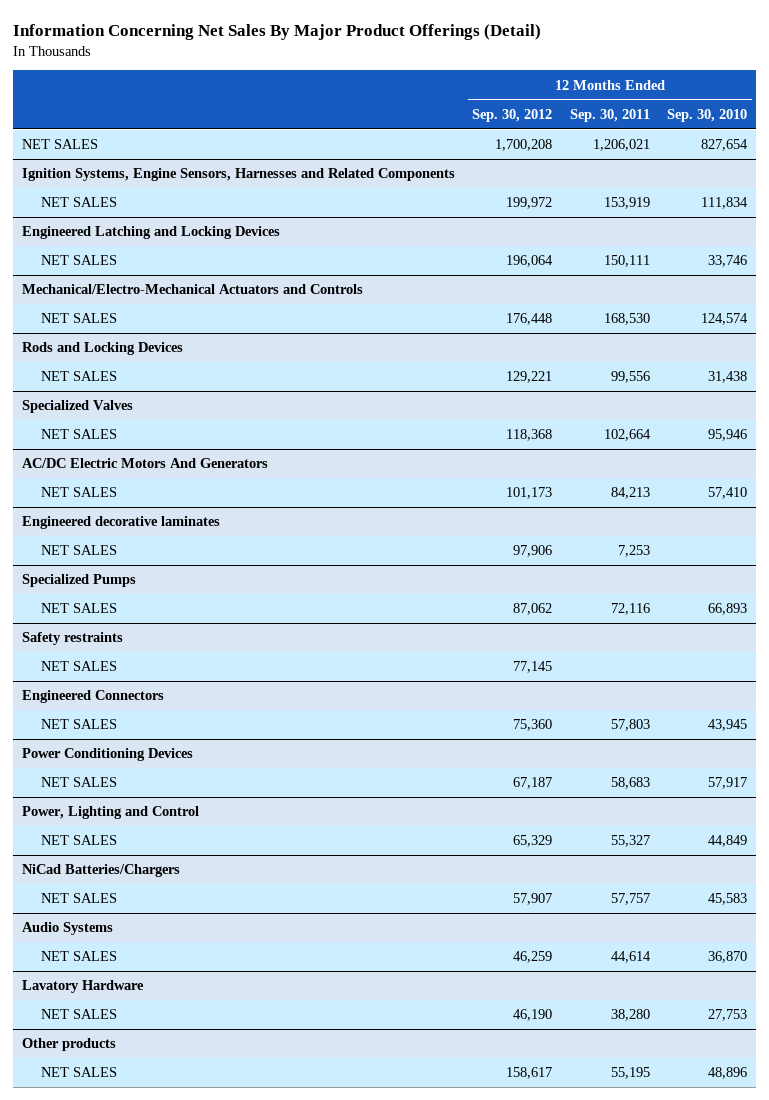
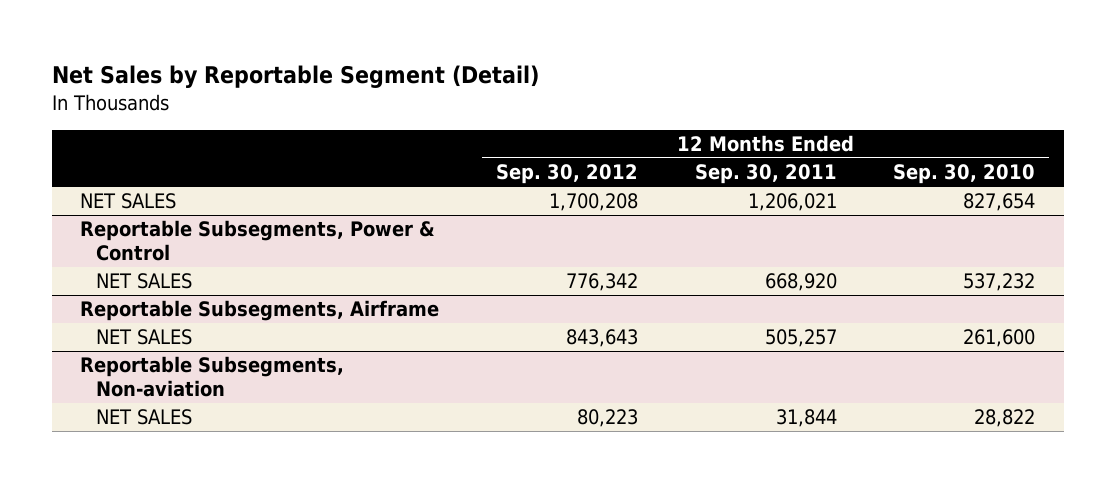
[12,23,541,40] Information Concerning Net Sales By Major Product Offerings (Detail) -> [51,64,539,88] Net Sales by Reportable Segment (Detail)
[21,168,455,182] Ignition Systems, Engine Sensors, Harnesses and Related Components -> none
[21,226,280,240] Engineered Latching and Locking Devices -> none
[21,284,363,295] Mechanical/Electro-Mechanical Actuators and Controls -> none
[21,342,183,356] Rods and Locking Devices -> none
[40,371,117,382] NET SALES -> none
[21,400,133,414] Specialized Valves -> none
[40,429,117,440] NET SALES -> none
[21,458,268,469] AC/DC Electric Motors And Generators -> none
[40,487,117,498] NET SALES -> none
[21,516,220,530] Engineered decorative laminates -> none
[40,545,117,556] NET SALES -> none
[21,574,136,588] Specialized Pumps -> none
[40,603,117,614] NET SALES -> none
[21,632,123,646] Safety restraints -> none
[40,661,117,672] NET SALES -> none
[21,690,164,704] Engineered Connectors -> none
[40,719,117,730] NET SALES -> none
[21,748,193,762] Power Conditioning Devices -> none
[40,777,117,788] NET SALES -> none
[21,806,199,820] Power, Lighting and Control -> none
[40,835,117,846] NET SALES -> none
[21,864,180,878] NiCad Batteries/Chargers -> none
[40,893,117,904] NET SALES -> none
[21,922,113,936] Audio Systems -> none
[40,951,117,962] NET SALES -> none
[21,980,144,994] Lavatory Hardware -> none
[40,1009,117,1020] NET SALES -> none
[21,1038,116,1052] Other products -> none
[40,1067,117,1078] NET SALES -> none
none -> [80,220,436,261] Reportable Subsegments, Power & Control
[506,197,553,210] 199,972 -> [565,273,638,292] 776,342
[603,197,650,210] 153,919 -> [764,273,837,292] 668,920
[701,197,749,210] 111,834 -> [963,273,1036,292] 537,232
none -> [80,300,440,322] Reportable Subsegments, Airframe
[506,255,554,268] 196,064 -> [565,329,638,348] 843,643
[603,255,650,268] 150,111 -> [764,329,837,348] 505,257
[708,255,748,268] 33,746 -> [963,329,1036,348] 261,600
none -> [80,356,345,397] Reportable Subsegments, Non-aviation
[506,313,553,326] 176,448 -> [576,409,638,428] 80,223
[603,313,650,326] 168,530 -> [775,409,837,428] 31,844
[701,313,749,326] 124,574 -> [974,409,1036,428] 28,822

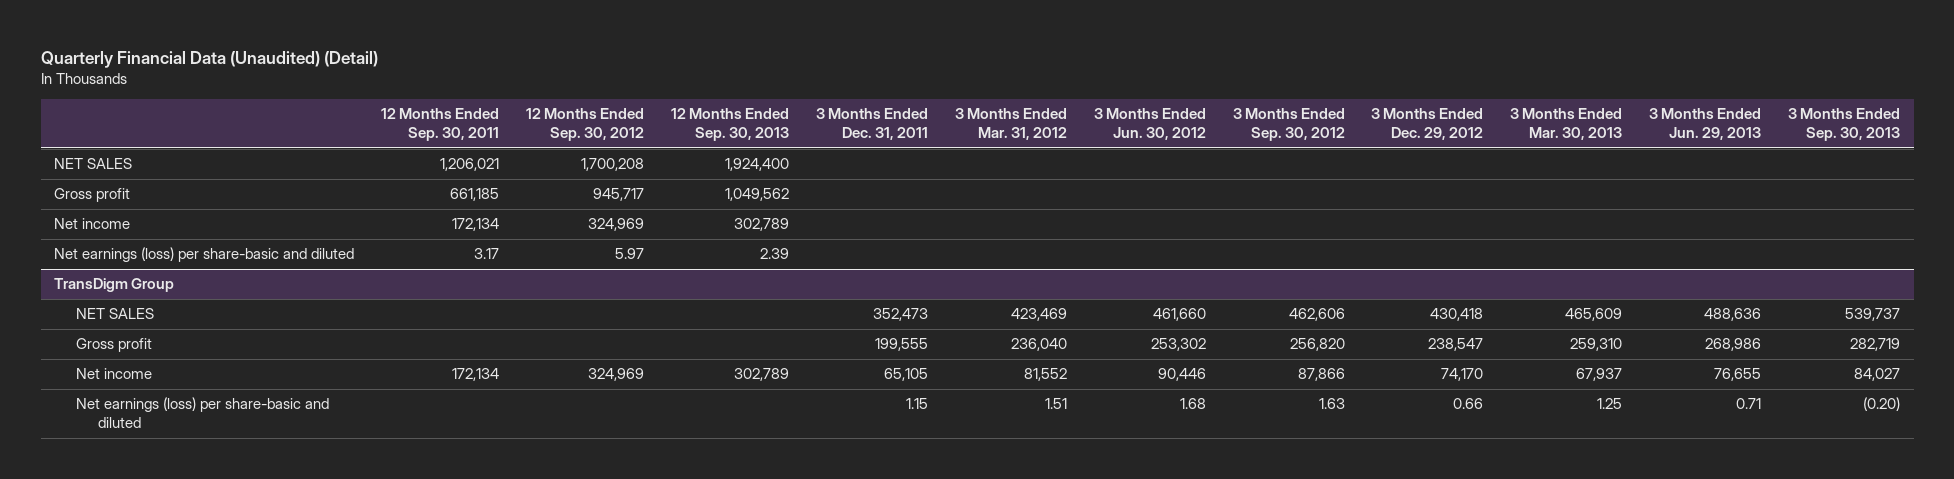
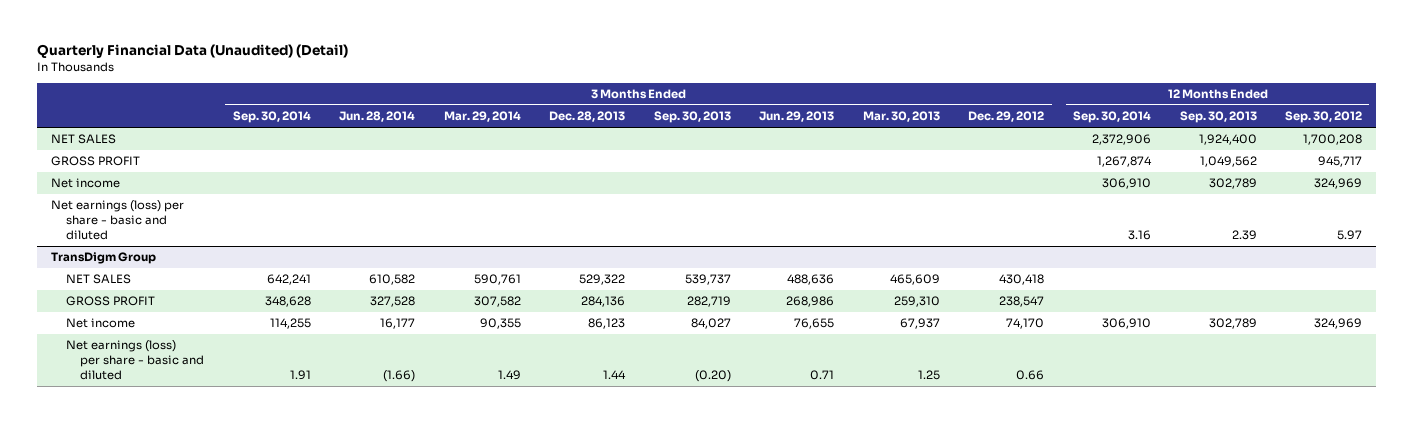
[380,108,499,142] 12 Months Ended Sep. 30, 2011 -> none
[815,108,928,141] 3 Months Ended Dec. 31, 2011 -> none
[954,108,1067,141] 3 Months Ended Mar. 31, 2012 -> none
[1093,108,1206,141] 3 Months Ended Jun. 30, 2012 -> none
[1232,108,1345,142] 3 Months Ended Sep. 30, 2012 -> none
none -> [232,111,311,124] Sep. 30, 2014
none -> [339,111,416,123] Jun. 28, 2014
none -> [443,111,521,123] Mar. 29, 2014
none -> [549,111,626,123] Dec. 28, 2013
none -> [1072,111,1151,124] Sep. 30, 2014
[54,188,131,203] Gross profit -> [51,156,141,167] GROSS PROFIT
[54,247,355,263] Net earnings (loss) per share-basic and diluted -> [51,200,185,241] Net earnings (loss) per share - basic and diluted
[76,338,153,353] Gross profit -> [65,296,155,307] GROSS PROFIT
[76,397,330,429] Net earnings (loss) per share-basic and diluted -> [65,340,205,381] Net earnings (loss) per share - basic and diluted

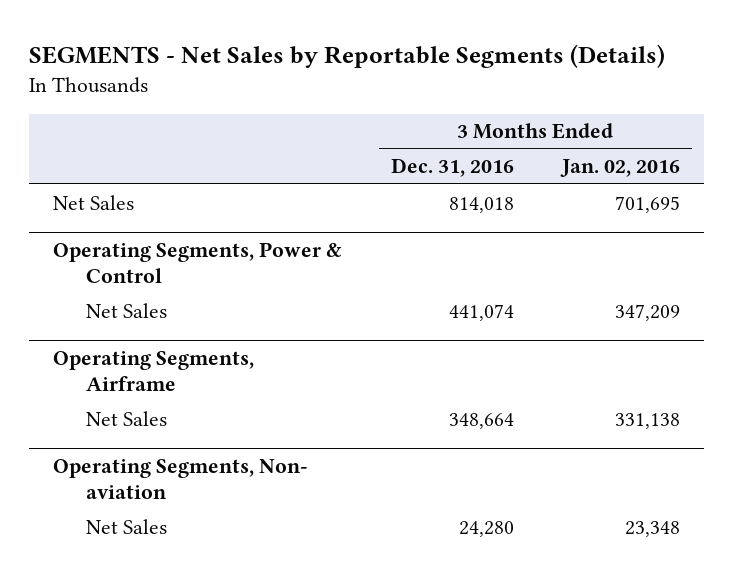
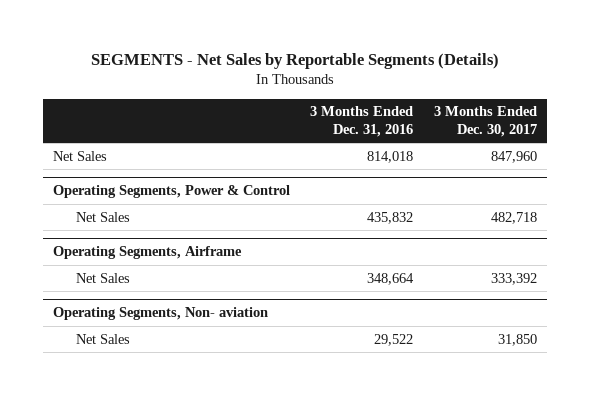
[559,159,680,178] Jan. 02, 2016 -> none
none -> [433,106,537,137] 3 Months Ended Dec. 30, 2017
[448,303,514,321] 441,074 -> [367,211,414,224] 435,832
[458,520,514,537] 24,280 -> [374,333,414,346] 29,522

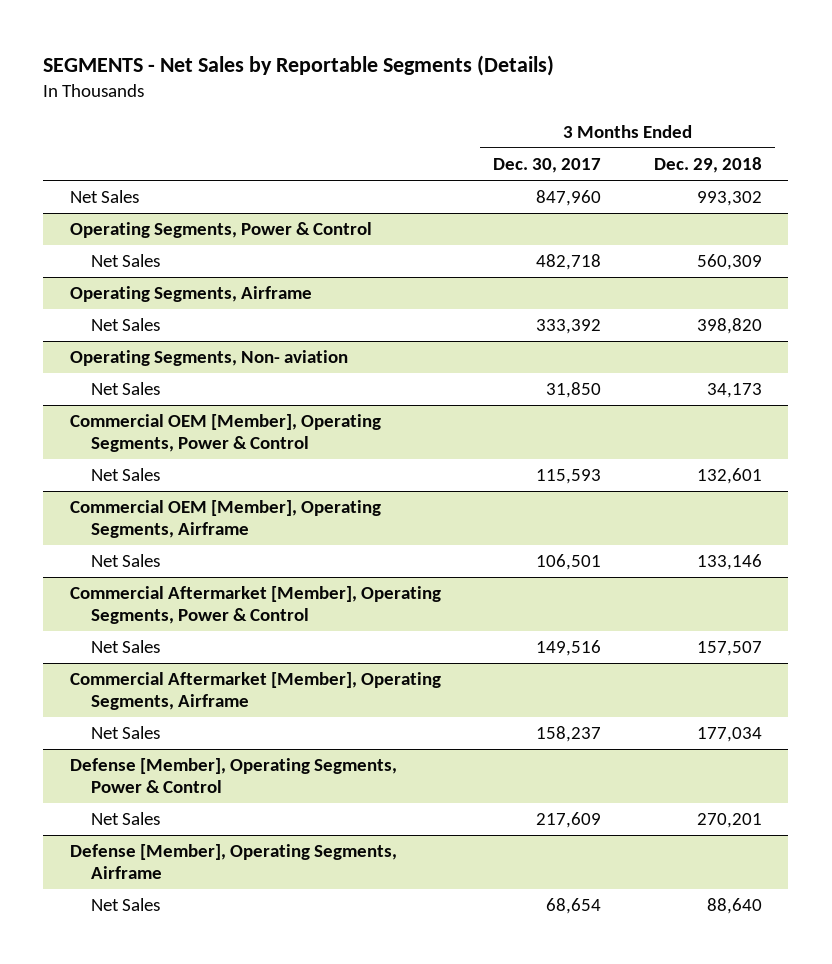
[310,106,414,137] 3 Months Ended Dec. 31, 2016 -> none
none -> [653,157,762,174] Dec. 29, 2018
none -> [69,414,381,453] Commercial OEM [Member], Operating Segments, Power & Control
none -> [91,468,161,482] Net Sales
none -> [69,500,381,539] Commercial OEM [Member], Operating Segments, Airframe
none -> [91,554,161,568] Net Sales
none -> [69,586,441,625] Commercial Aftermarket [Member], Operating Segments, Power & Control
none -> [91,640,161,654] Net Sales
none -> [69,672,441,711] Commercial Aftermarket [Member], Operating Segments, Airframe
none -> [91,726,161,740] Net Sales
none -> [69,758,397,794] Defense [Member], Operating Segments, Power & Control
none -> [91,812,161,826] Net Sales
none -> [69,844,397,880] Defense [Member], Operating Segments, Airframe
none -> [91,898,161,912] Net Sales

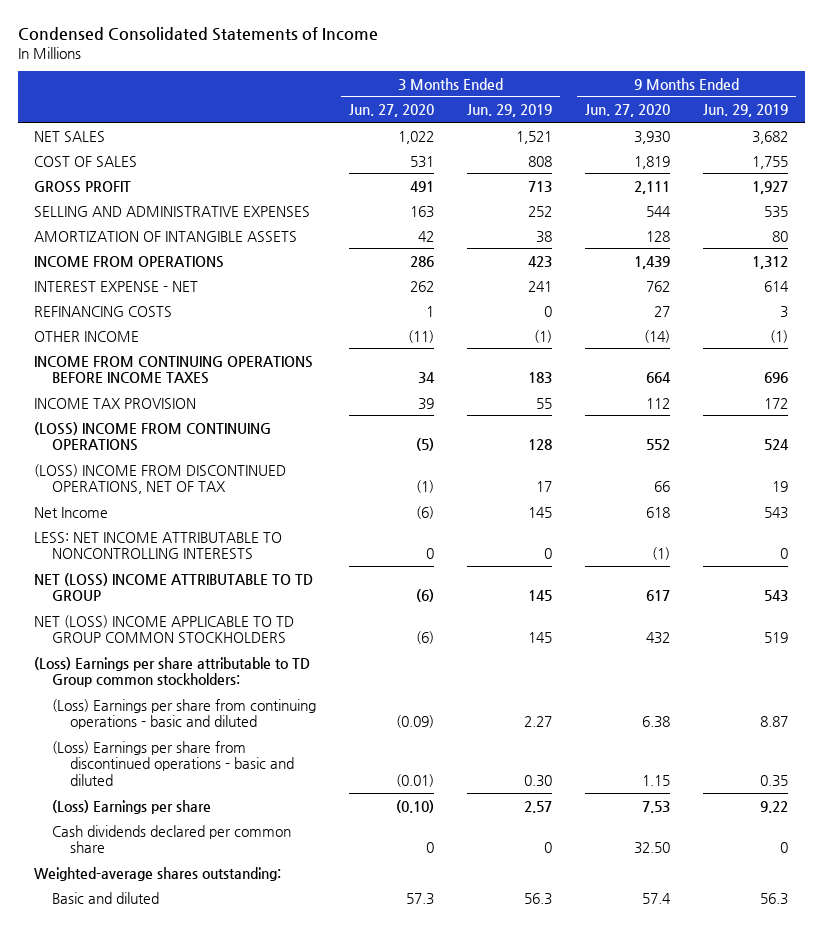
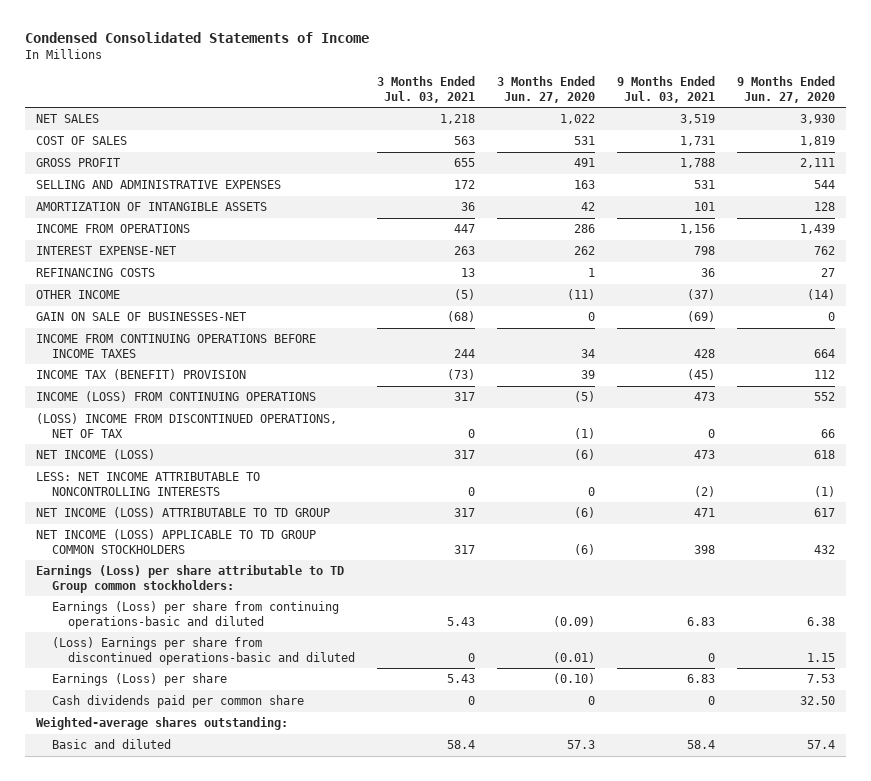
[467,104,553,118] Jun. 29, 2019 -> none
[703,104,789,118] Jun. 29, 2019 -> none
none -> [377,76,476,103] 3 Months Ended Jul. 03, 2021
none -> [617,76,716,103] 9 Months Ended Jul. 03, 2021
[34,280,199,292] INTEREST EXPENSE - NET -> [35,246,176,256] INTEREST EXPENSE-NET
none -> [35,312,246,322] GAIN ON SALE OF BUSINESSES-NET
[34,397,197,409] INCOME TAX PROVISION -> [35,369,246,381] INCOME TAX (BENEFIT) PROVISION
[34,421,272,452] (LOSS) INCOME FROM CONTINUING OPERATIONS -> [35,391,316,403] INCOME (LOSS) FROM CONTINUING OPERATIONS
[34,506,109,518] Net Income -> [35,449,155,461] NET INCOME (LOSS)
[34,572,314,602] NET (LOSS) INCOME ATTRIBUTABLE TO TD GROUP -> [35,507,330,519] NET INCOME (LOSS) ATTRIBUTABLE TO TD GROUP
[34,614,295,644] NET (LOSS) INCOME APPLICABLE TO TD GROUP COMMON STOCKHOLDERS -> [35,529,316,554] NET INCOME (LOSS) APPLICABLE TO TD GROUP COMMON STOCKHOLDERS
[34,656,311,688] (Loss) Earnings per share attributable to TD Group common stockholders: -> [35,565,344,593] Earnings (Loss) per share attributable to TD Group common stockholders:
[52,698,317,730] (Loss) Earnings per share from continuing operations - basic and diluted -> [52,601,340,629] Earnings (Loss) per share from continuing operations-basic and diluted
[52,740,295,786] (Loss) Earnings per share from discontinued operations - basic and diluted -> [52,637,356,665] (Loss) Earnings per share from discontinued operations-basic and diluted
[52,799,212,814] (Loss) Earnings per share -> [52,673,228,687] Earnings (Loss) per share
[52,824,292,854] Cash dividends declared per common share -> [52,695,305,709] Cash dividends paid per common share

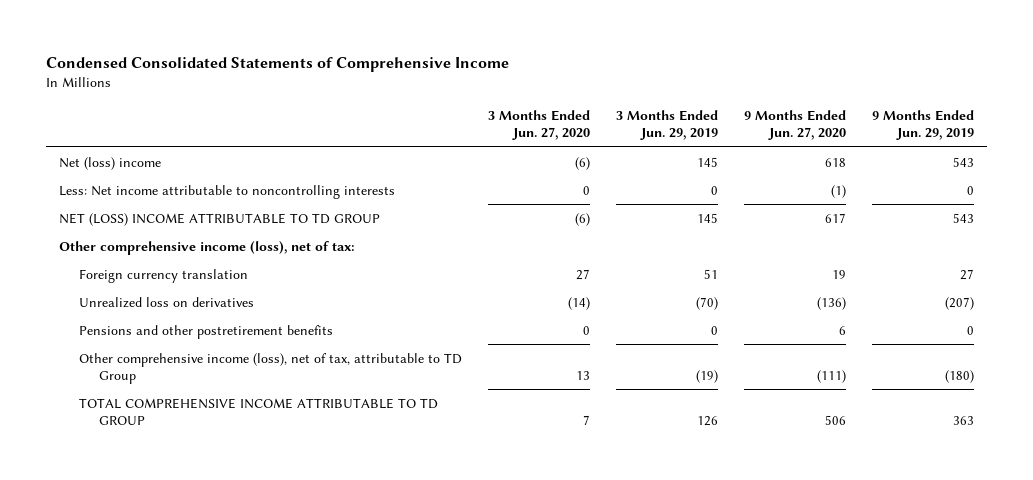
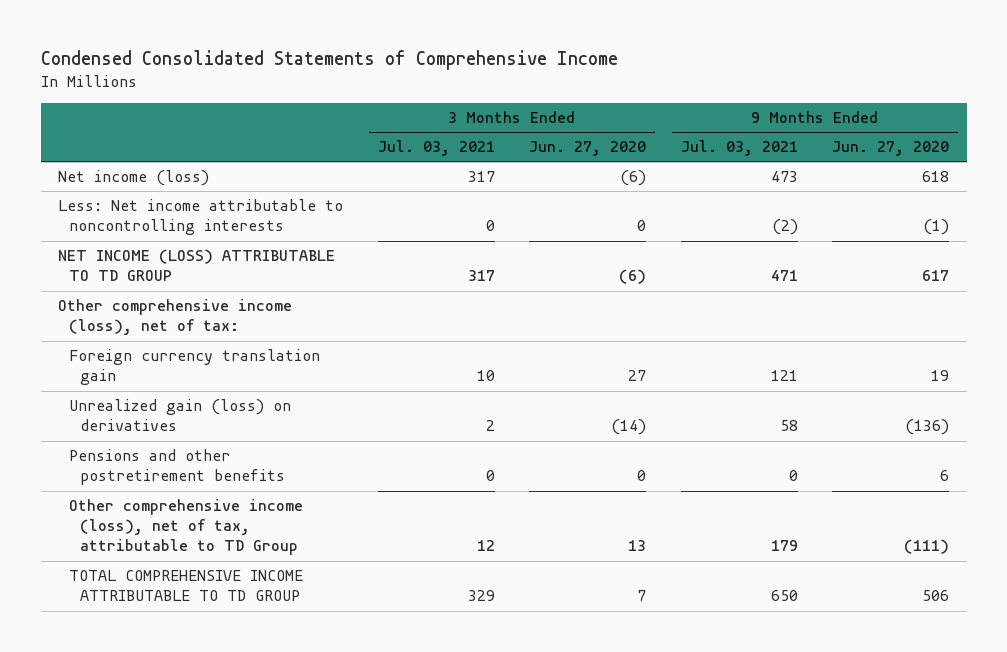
[615,110,718,141] 3 Months Ended Jun. 29, 2019 -> none
[871,110,974,141] 9 Months Ended Jun. 29, 2019 -> none
none -> [377,140,495,157] Jul. 03, 2021
none -> [680,140,798,157] Jul. 03, 2021
[59,156,162,170] Net (loss) income -> [58,170,210,187] Net income (loss)
[59,212,381,226] NET (LOSS) INCOME ATTRIBUTABLE TO TD GROUP -> [58,249,336,282] NET INCOME (LOSS) ATTRIBUTABLE TO TD GROUP
[79,268,249,283] Foreign currency translation -> [69,349,321,386] Foreign currency translation gain
[79,296,255,308] Unrealized loss on derivatives -> [69,399,292,432] Unrealized gain (loss) on derivatives

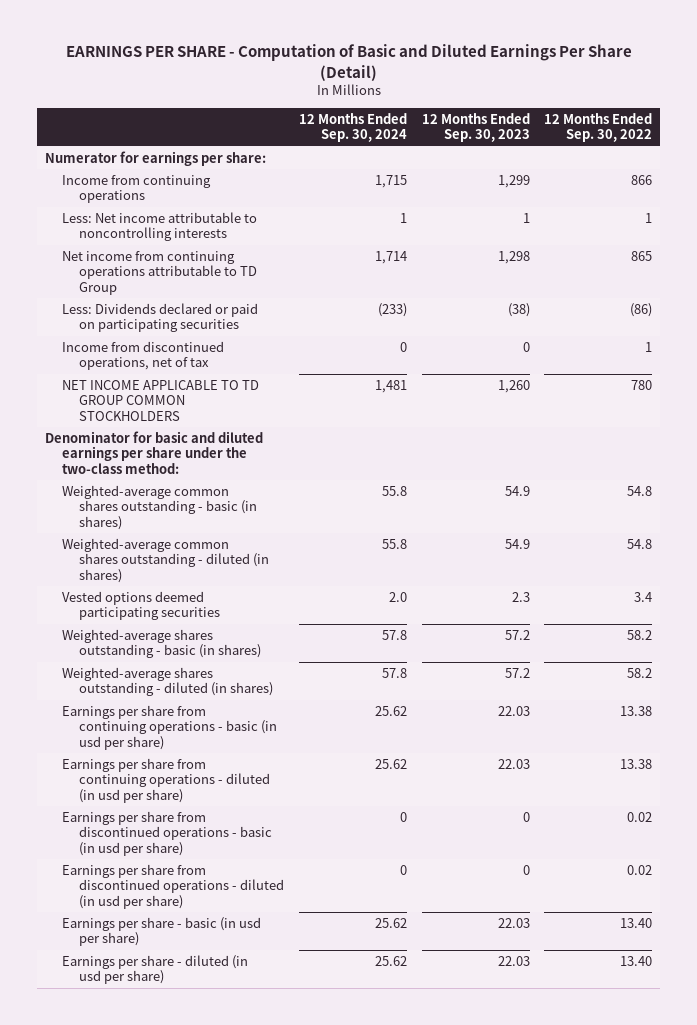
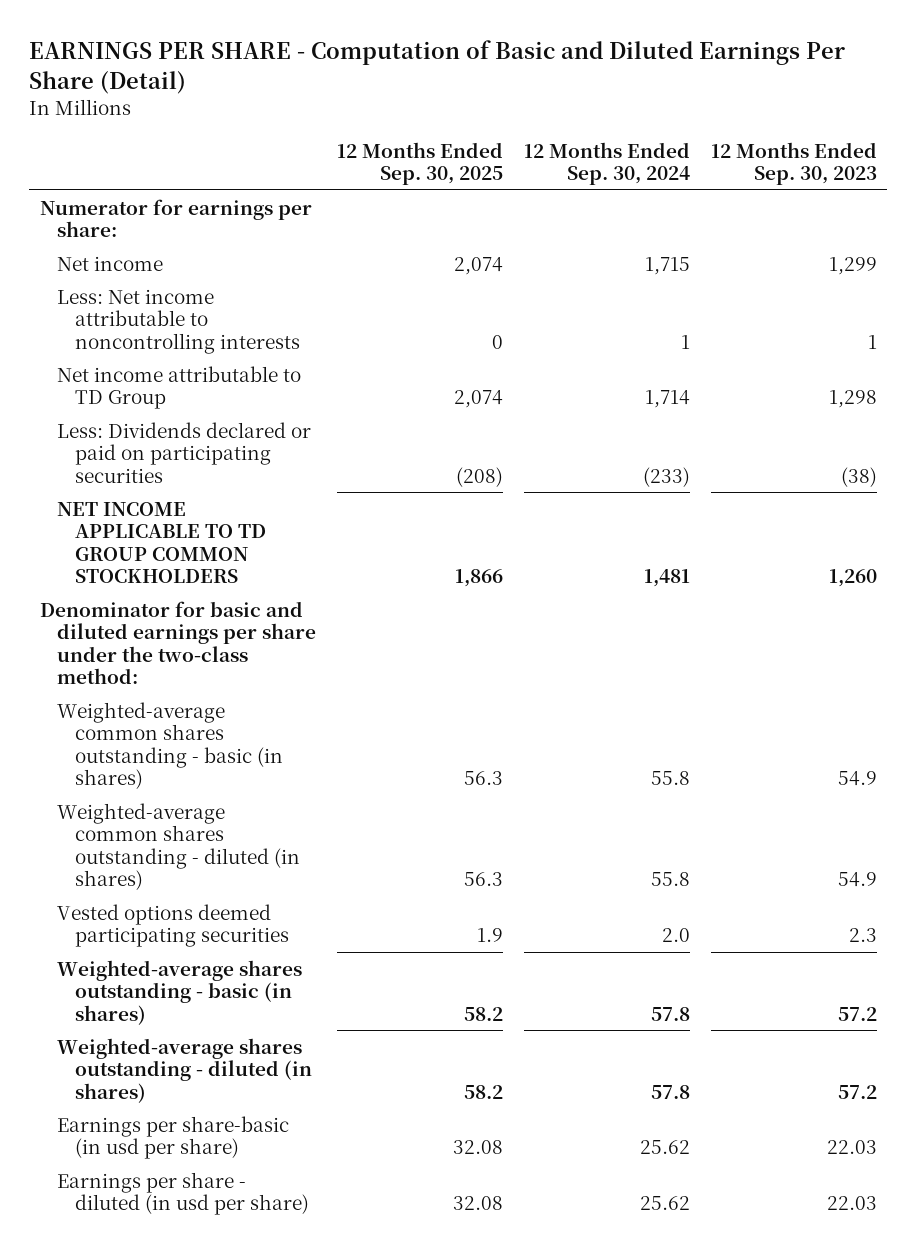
[544,112,653,143] 12 Months Ended Sep. 30, 2022 -> none
none -> [337,141,504,186] 12 Months Ended Sep. 30, 2025
[61,174,211,204] Income from continuing operations -> [57,255,164,271] Net income
[61,250,258,295] Net income from continuing operations attributable to TD Group -> [57,365,302,410] Net income attributable to TD Group
[61,340,224,371] Income from discontinued operations, net of tax -> none
[61,704,278,750] Earnings per share from continuing operations - basic (in usd per share) -> none
[61,757,271,803] Earnings per share from continuing operations - diluted (in usd per share) -> none
[61,810,273,856] Earnings per share from discontinued operations - basic (in usd per share) -> none
[61,863,285,909] Earnings per share from discontinued operations - diluted (in usd per share) -> none
[61,916,261,947] Earnings per share - basic (in usd per share) -> [57,1115,290,1160] Earnings per share-basic (in usd per share)

